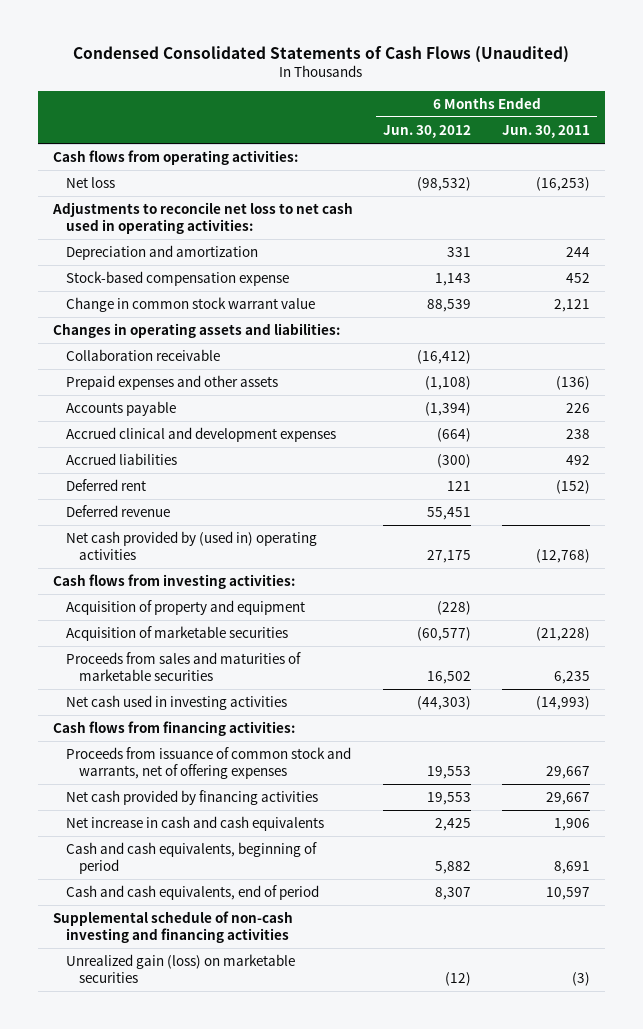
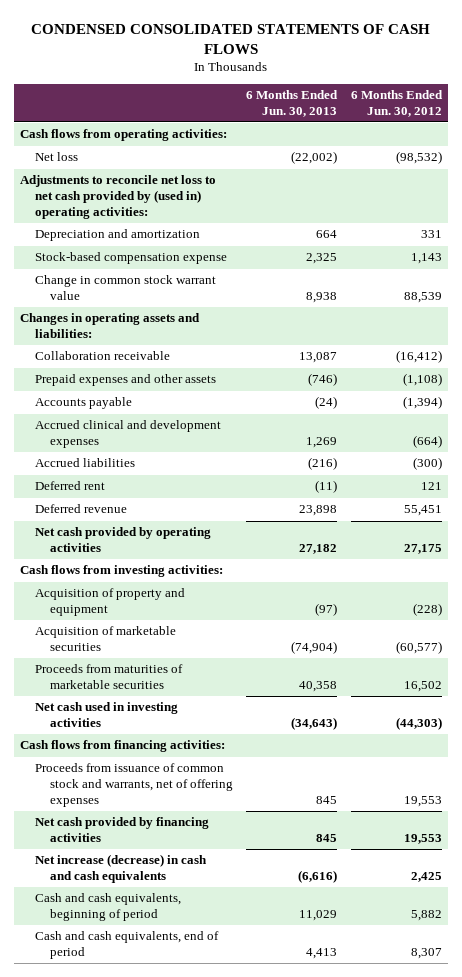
[73,45,570,63] Condensed Consolidated Statements of Cash Flows (Unaudited) -> [31,23,431,54] CONDENSED CONSOLIDATED STATEMENTS OF CASH FLOWS
[501,124,590,138] Jun. 30, 2011 -> none
none -> [246,90,339,117] 6 Months Ended Jun. 30, 2013
[51,202,353,234] Adjustments to reconcile net loss to net cash used in operating activities: -> [20,175,217,219] Adjustments to reconcile net loss to net cash provided by (used in) operating activities:
[65,531,317,560] Net cash provided by (used in) operating activities -> [35,527,212,553] Net cash provided by operating activities
[65,652,301,681] Proceeds from sales and maturities of marketable securities -> [35,664,184,690] Proceeds from maturities of marketable securities
[65,816,324,832] Net increase in cash and cash equivalents -> [35,854,208,884] Net increase (decrease) in cash and cash equivalents
[52,911,293,943] Supplemental schedule of non-cash investing and financing activities -> none
[65,954,295,983] Unrealized gain (loss) on marketable securities -> none

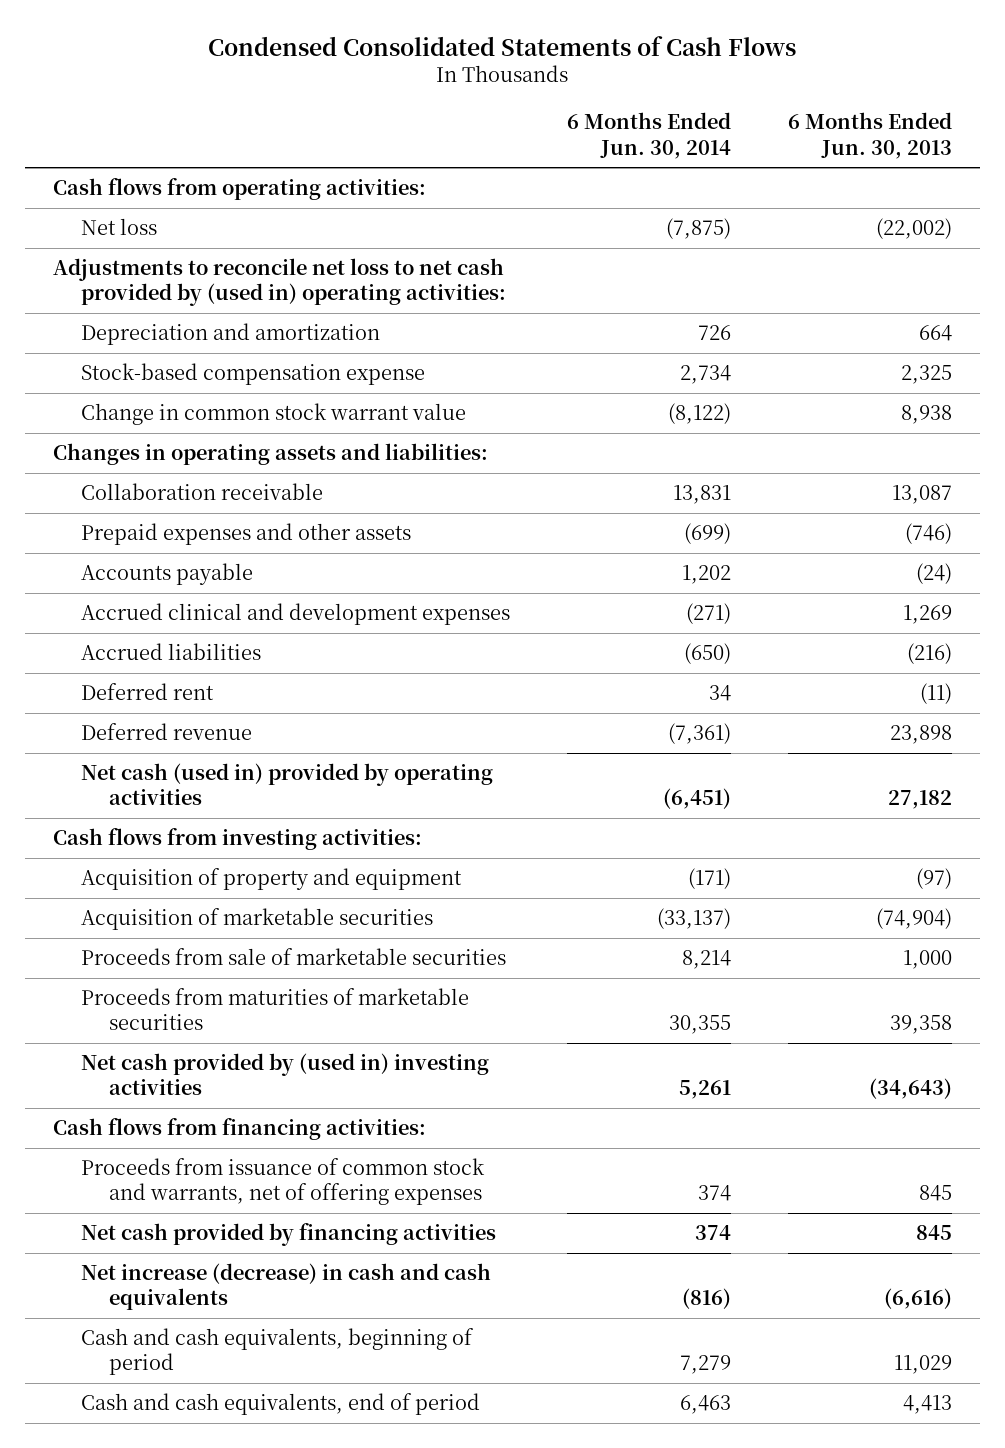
[31,23,431,54] CONDENSED CONSOLIDATED STATEMENTS OF CASH FLOWS -> [208,35,797,56] Condensed Consolidated Statements of Cash Flows
[350,90,443,117] 6 Months Ended Jun. 30, 2012 -> none
none -> [566,112,731,159] 6 Months Ended Jun. 30, 2014
[35,527,212,553] Net cash provided by operating activities -> [80,762,493,806] Net cash (used in) provided by operating activities
none -> [80,947,506,965] Proceeds from sale of marketable securities
[299,681,338,693] 40,358 -> [889,1015,952,1035] 39,358
[35,702,179,728] Net cash used in investing activities -> [80,1052,489,1096] Net cash provided by (used in) investing activities

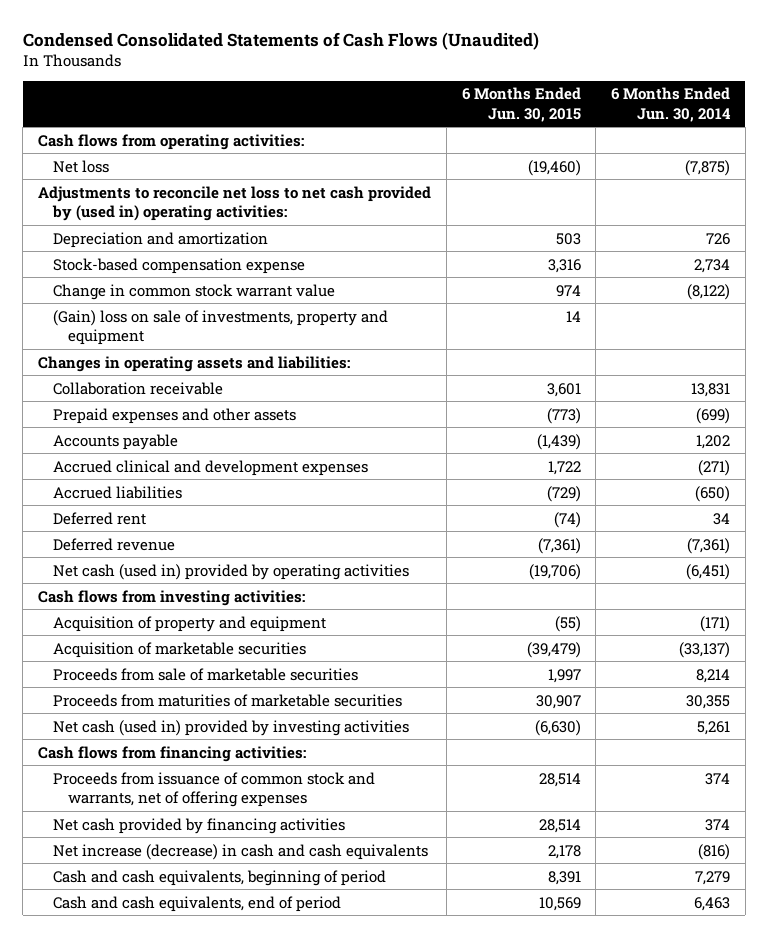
[208,35,797,56] Condensed Consolidated Statements of Cash Flows -> [22,31,539,50] Condensed Consolidated Statements of Cash Flows (Unaudited)
[787,112,952,159] 6 Months Ended Jun. 30, 2013 -> none
none -> [461,87,581,122] 6 Months Ended Jun. 30, 2015
none -> [53,309,389,345] (Gain) loss on sale of investments, property and equipment
[80,1052,489,1096] Net cash provided by (used in) investing activities -> [53,719,410,736] Net cash (used in) provided by investing activities

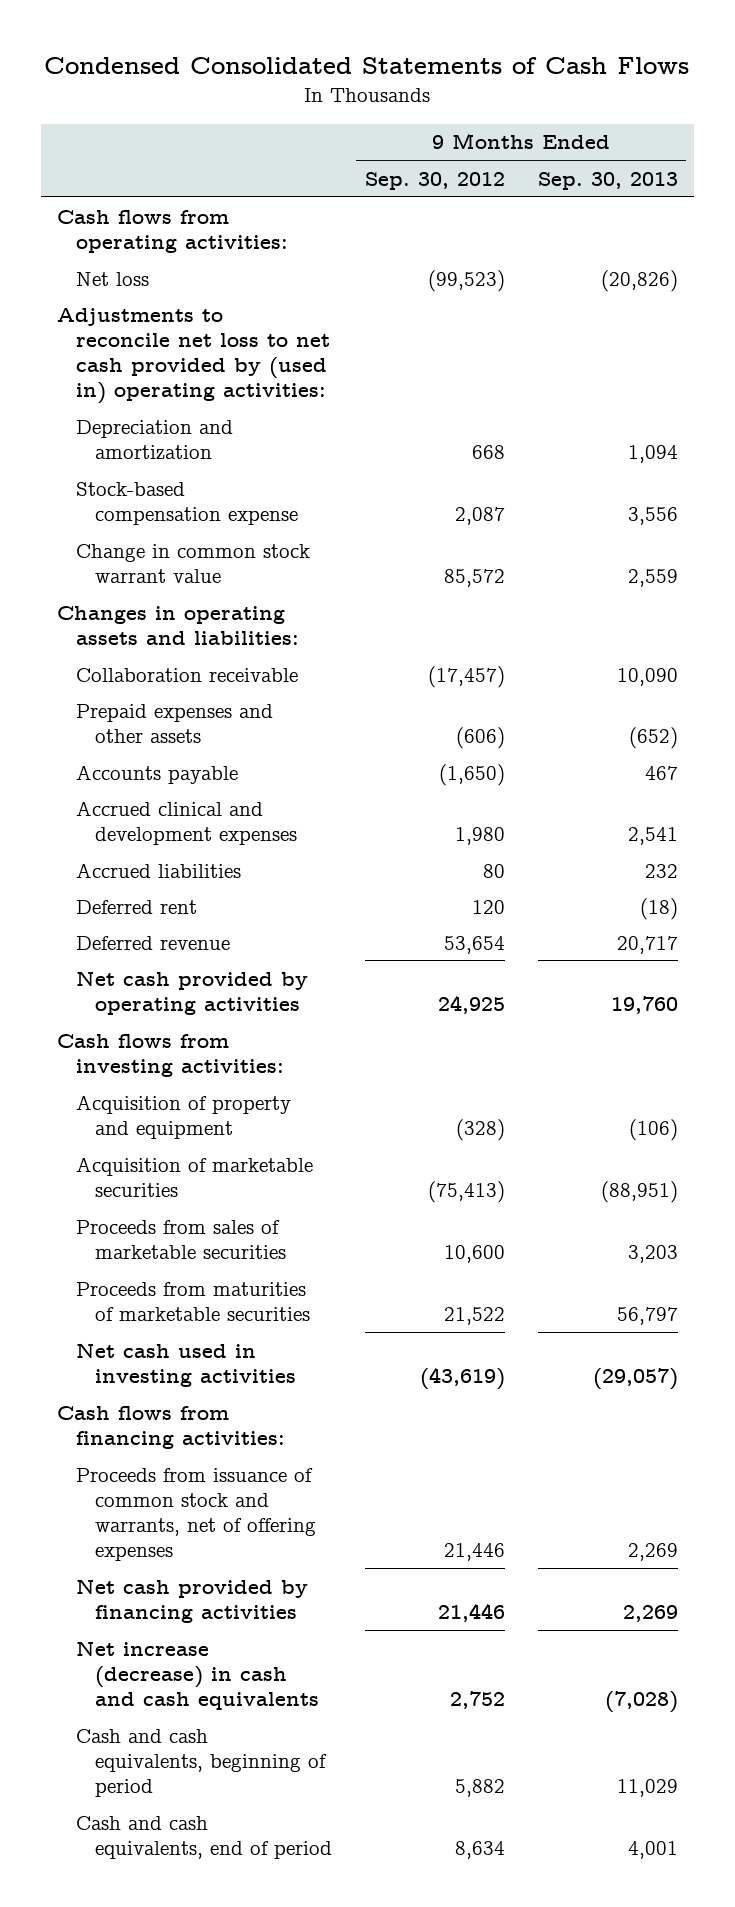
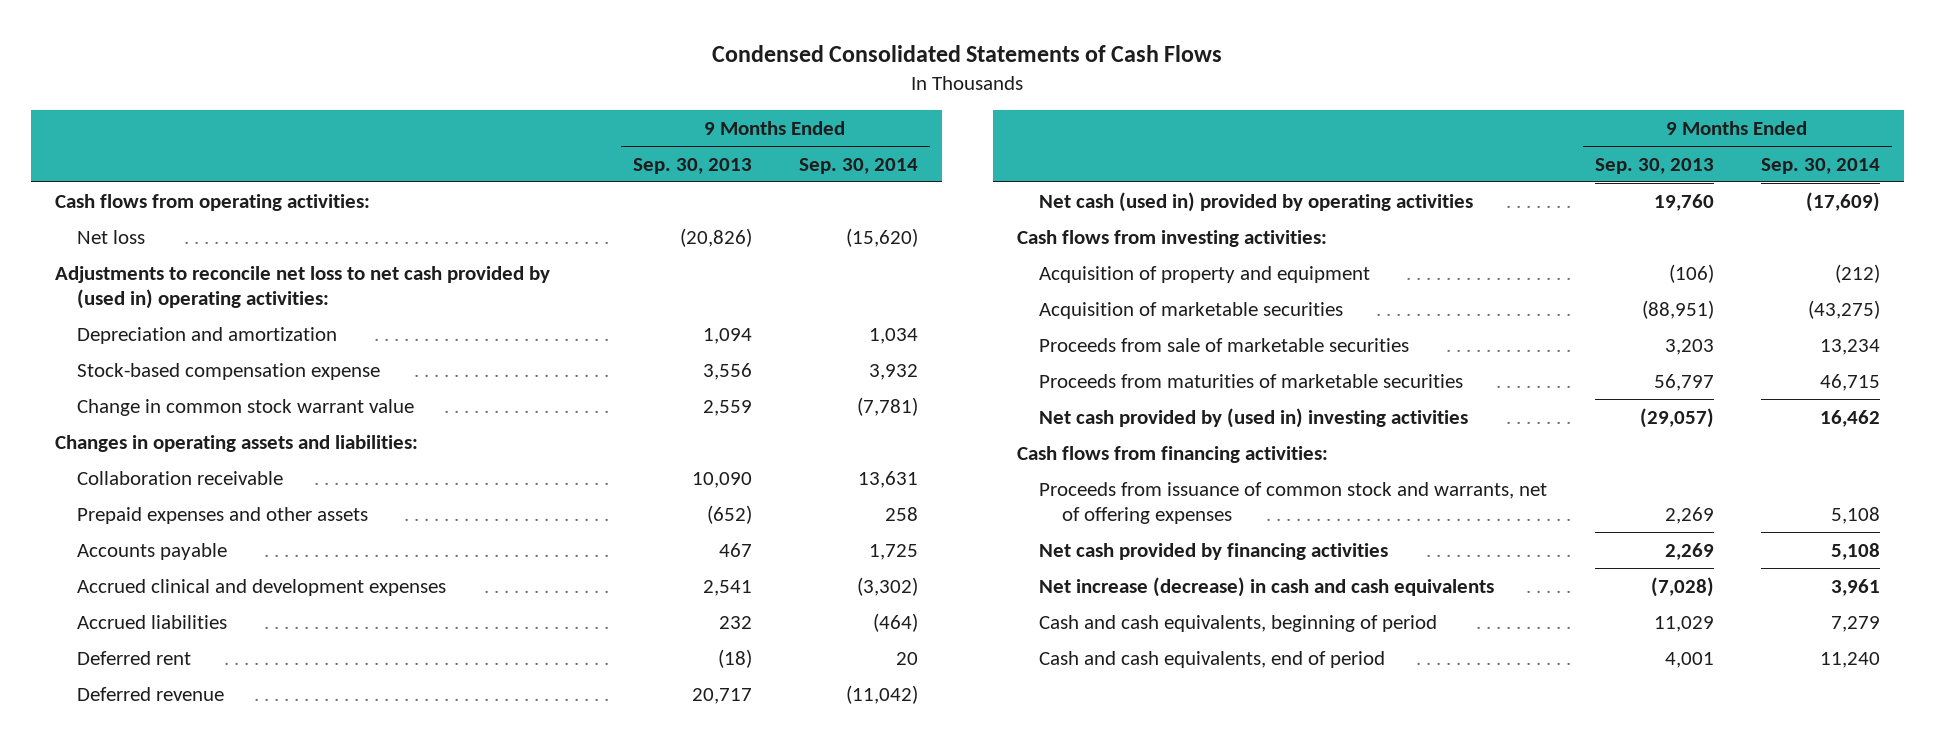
[364,171,505,190] Sep. 30, 2012 -> none
none -> [799,157,919,174] Sep. 30, 2014
[75,970,308,1015] Net cash provided by operating activities -> [1039,191,1474,212] Net cash (used in) provided by operating activities
[75,1219,286,1259] Proceeds from sales of marketable securities -> [1039,337,1410,352] Proceeds from sale of marketable securities
[75,1342,296,1387] Net cash used in investing activities -> [1039,407,1469,428] Net cash provided by (used in) investing activities

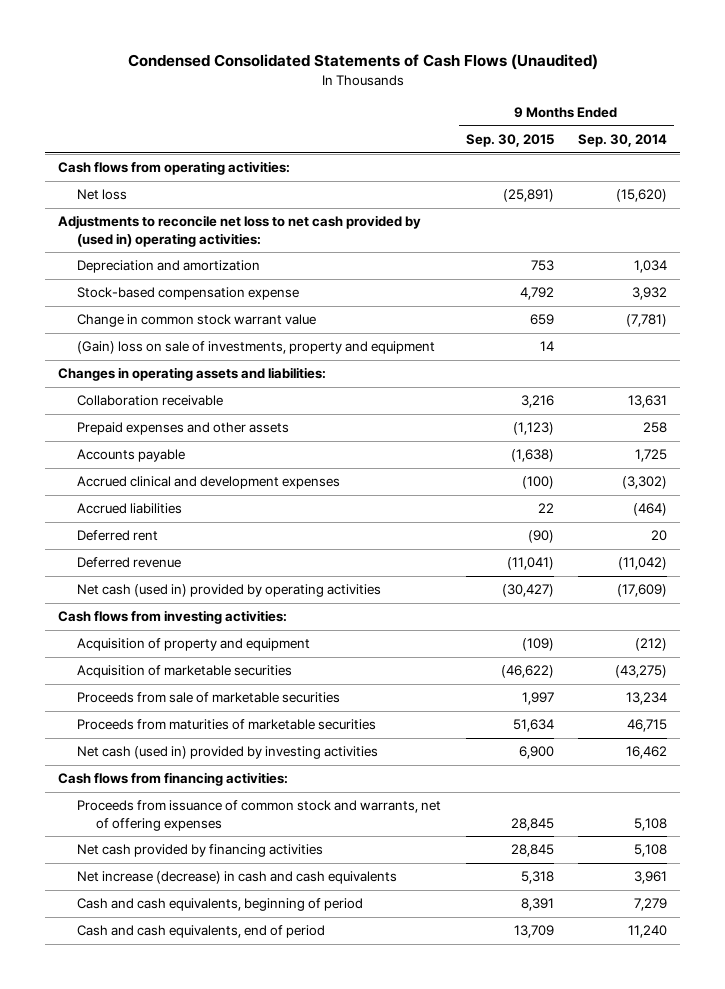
[712,45,1223,63] Condensed Consolidated Statements of Cash Flows -> [127,54,598,71] Condensed Consolidated Statements of Cash Flows (Unaudited)
[632,157,752,174] Sep. 30, 2013 -> none
none -> [465,133,554,147] Sep. 30, 2015
none -> [76,341,435,355] (Gain) loss on sale of investments, property and equipment
[1039,407,1469,428] Net cash provided by (used in) investing activities -> [76,746,378,760] Net cash (used in) provided by investing activities

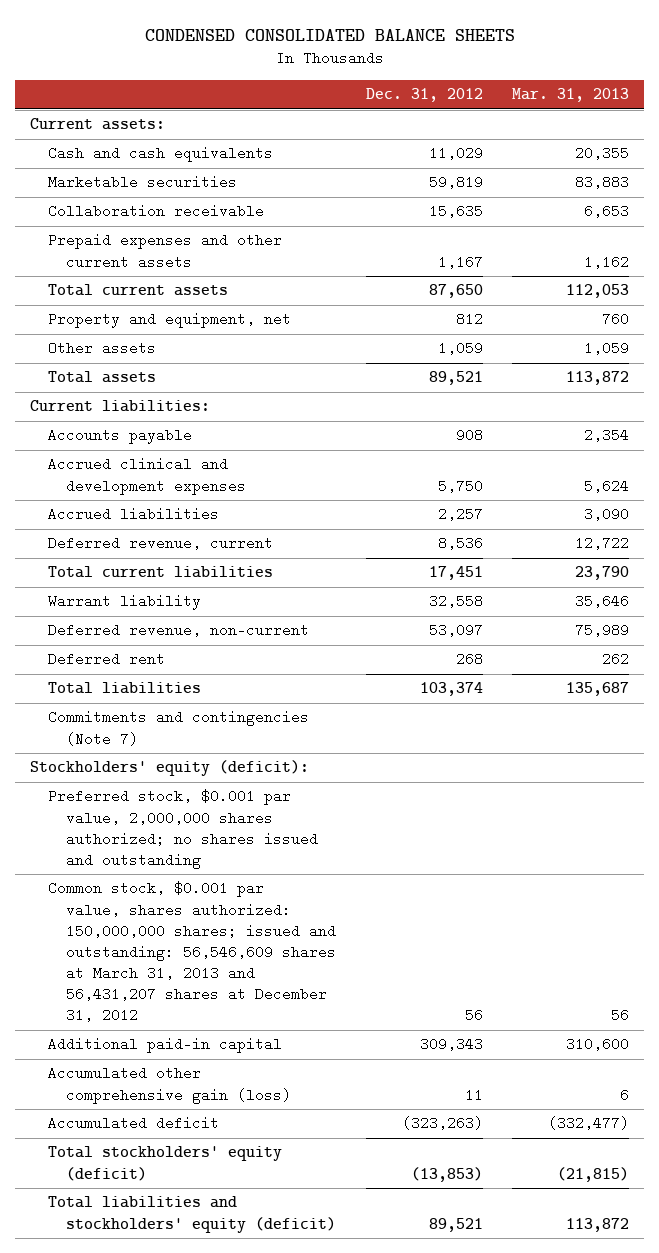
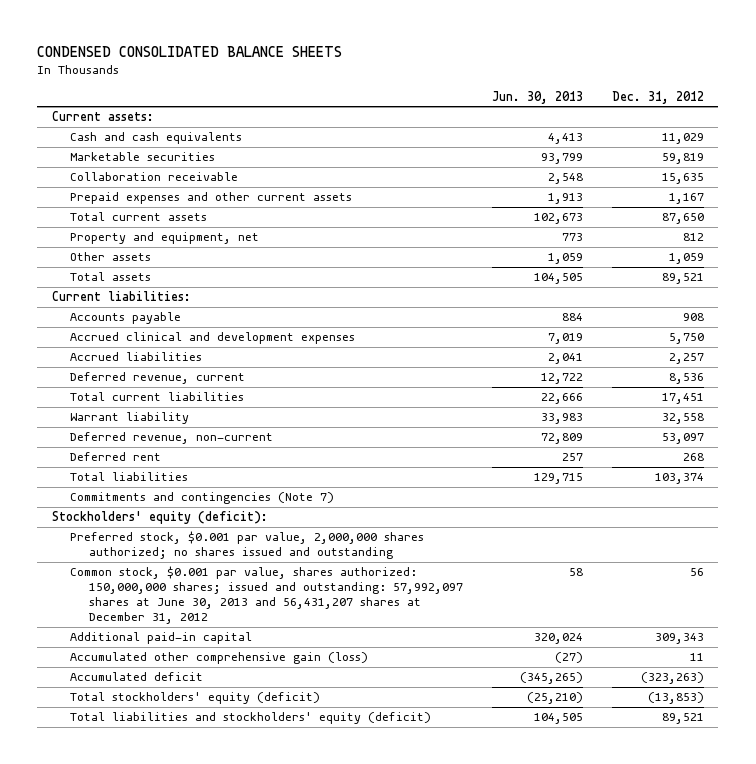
[512,88,630,103] Mar. 31, 2013 -> none
none -> [491,90,583,104] Jun. 30, 2013
[47,881,336,1023] Common stock, $0.001 par value, shares authorized: 150,000,000 shares; issued and outstanding: 56,546,609 shares at March 31, 2013 and 56,431,207 shares at December 31, 2012 -> [70,566,463,625] Common stock, $0.001 par value, shares authorized: 150,000,000 shares; issued and outstanding: 57,992,097 shares at June 30, 2013 and 56,431,207 shares at December 31, 2012

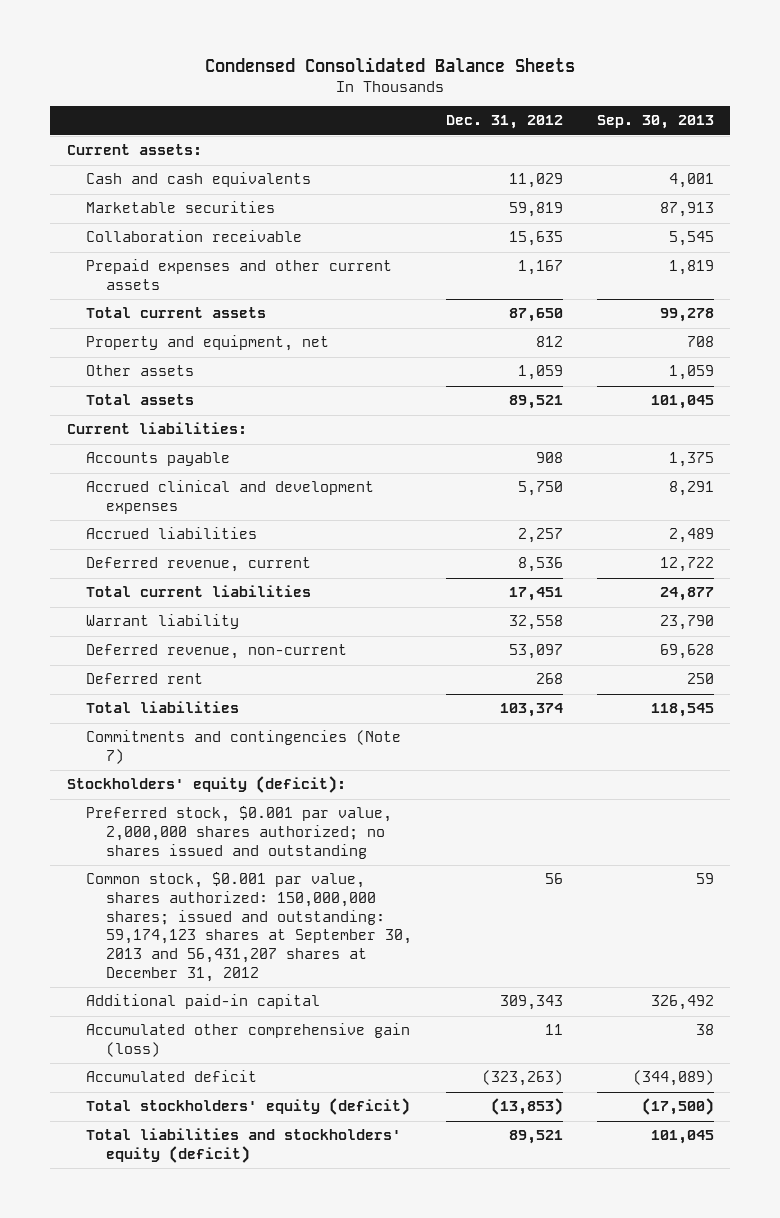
[37,46,343,58] CONDENSED CONSOLIDATED BALANCE SHEETS -> [205,57,576,73] Condensed Consolidated Balance Sheets
[491,90,583,104] Jun. 30, 2013 -> none
none -> [596,115,714,130] Sep. 30, 2013
[70,566,463,625] Common stock, $0.001 par value, shares authorized: 150,000,000 shares; issued and outstanding: 57,992,097 shares at June 30, 2013 and 56,431,207 shares at December 31, 2012 -> [86,872,413,982] Common stock, $0.001 par value, shares authorized: 150,000,000 shares; issued and outstanding: 59,174,123 shares at September 30, 2013 and 56,431,207 shares at December 31, 2012

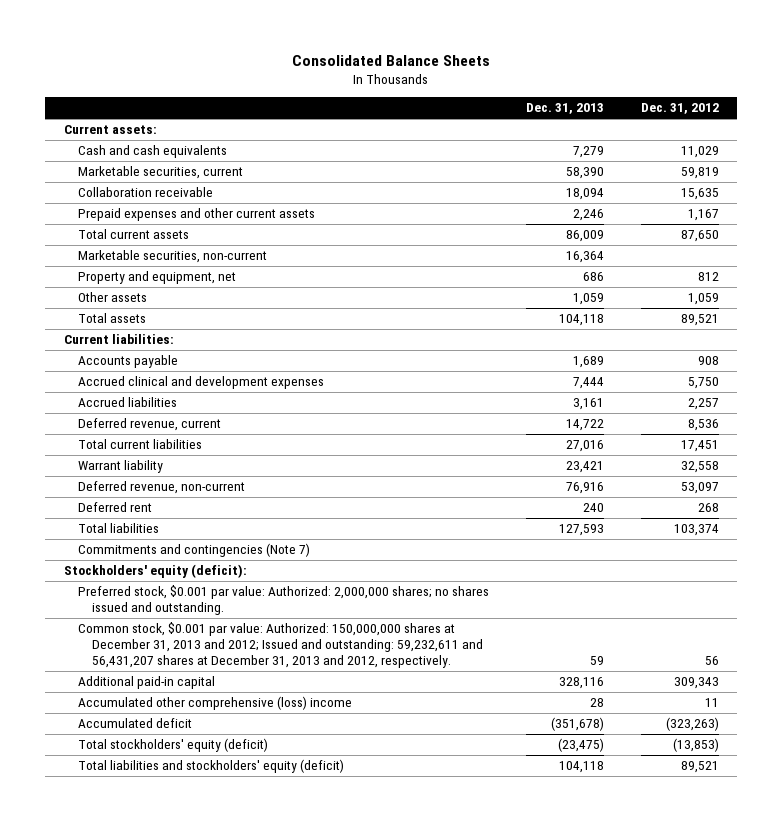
[205,57,576,73] Condensed Consolidated Balance Sheets -> [292,55,491,67] Consolidated Balance Sheets
[596,115,714,130] Sep. 30, 2013 -> none
none -> [525,103,604,115] Dec. 31, 2013
[86,201,276,214] Marketable securities -> [77,166,243,180] Marketable securities, current
none -> [77,250,267,264] Marketable securities, non-current
[86,806,393,859] Preferred stock, $0.001 par value, 2,000,000 shares authorized; no shares issued and outstanding -> [77,585,489,616] Preferred stock, $0.001 par value: Authorized: 2,000,000 shares; no shares issued and outstanding.
[86,872,413,982] Common stock, $0.001 par value, shares authorized: 150,000,000 shares; issued and outstanding: 59,174,123 shares at September 30, 2013 and 56,431,207 shares at December 31, 2012 -> [77,622,483,669] Common stock, $0.001 par value: Authorized: 150,000,000 shares at December 31, 2013 and 2012; Issued and outstanding: 59,232,611 and 56,431,207 shares at December 31, 2013 and 2012, respectively.
[86,1023,411,1057] Accumulated other comprehensive gain (loss) -> [77,696,352,711] Accumulated other comprehensive (loss) income

